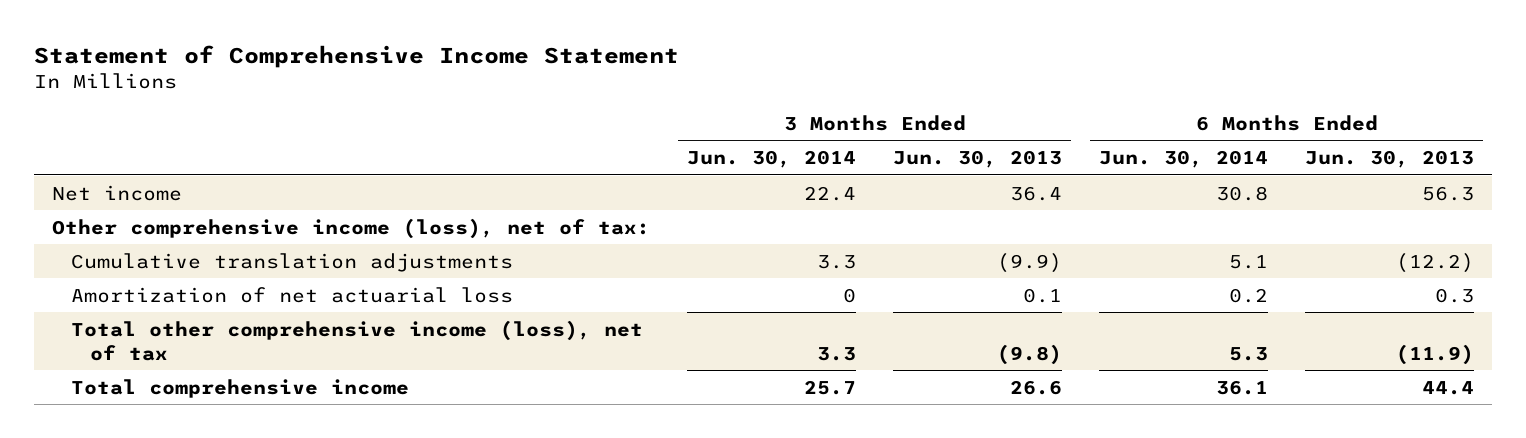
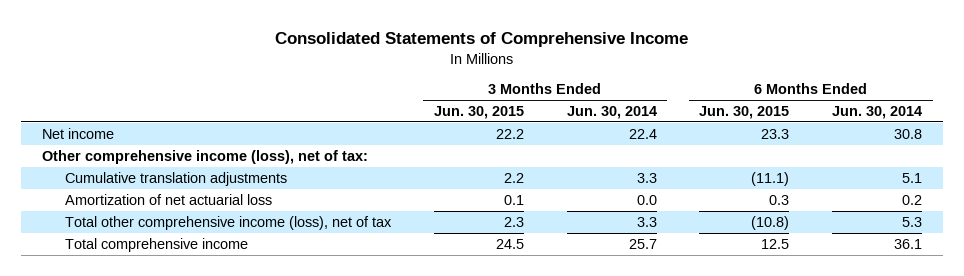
[33,44,679,68] Statement of Comprehensive Income Statement -> [275,31,689,47] Consolidated Statements of Comprehensive Income
[893,150,1063,169] Jun. 30, 2013 -> none
[1305,150,1475,169] Jun. 30, 2013 -> none
none -> [433,106,524,120] Jun. 30, 2015
none -> [699,106,790,120] Jun. 30, 2015
[843,287,857,303] 0 -> [636,194,657,205] 0.0

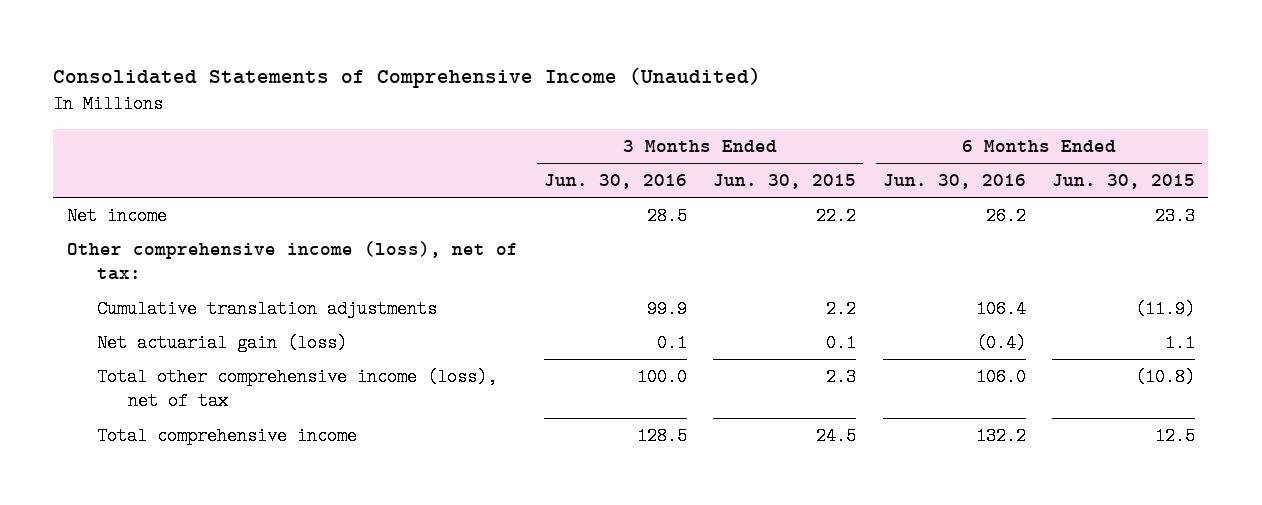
[275,31,689,47] Consolidated Statements of Comprehensive Income -> [53,67,762,89] Consolidated Statements of Comprehensive Income (Unaudited)
[566,106,657,120] Jun. 30, 2014 -> none
[832,106,923,120] Jun. 30, 2014 -> none
none -> [543,174,687,190] Jun. 30, 2016
none -> [882,174,1026,190] Jun. 30, 2016
[751,171,790,186] (11.1) -> [1135,300,1196,319] (11.9)
[65,193,273,205] Amortization of net actuarial loss -> [97,334,348,353] Net actuarial gain (loss)
[769,194,790,205] 0.3 -> [1165,334,1196,353] 1.1

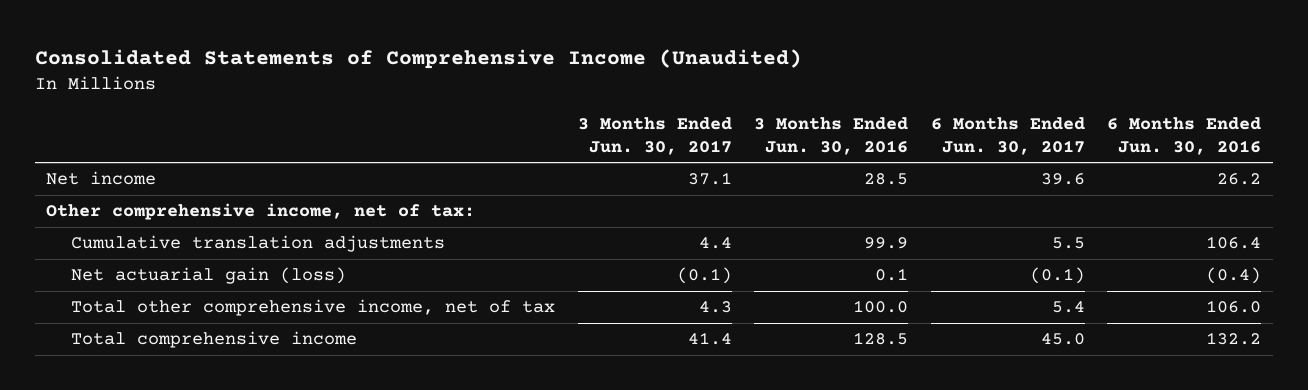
[713,174,857,190] Jun. 30, 2015 -> none
[1052,174,1196,190] Jun. 30, 2015 -> none
none -> [577,116,732,155] 3 Months Ended Jun. 30, 2017
none -> [930,116,1085,155] 6 Months Ended Jun. 30, 2017
[66,241,518,281] Other comprehensive income (loss), net of tax: -> [46,203,476,221] Other comprehensive income, net of tax:
[97,368,498,411] Total other comprehensive income (loss), net of tax -> [70,299,555,317] Total other comprehensive income, net of tax

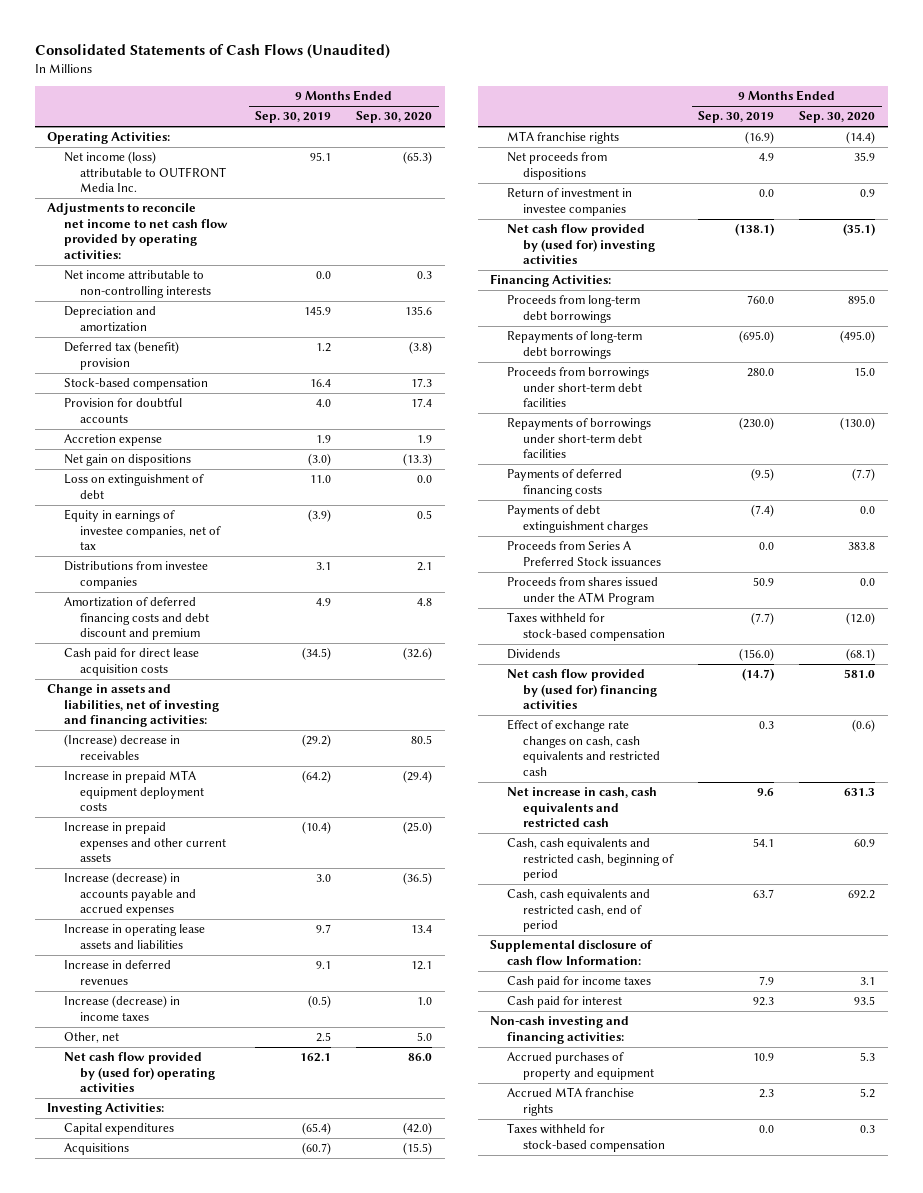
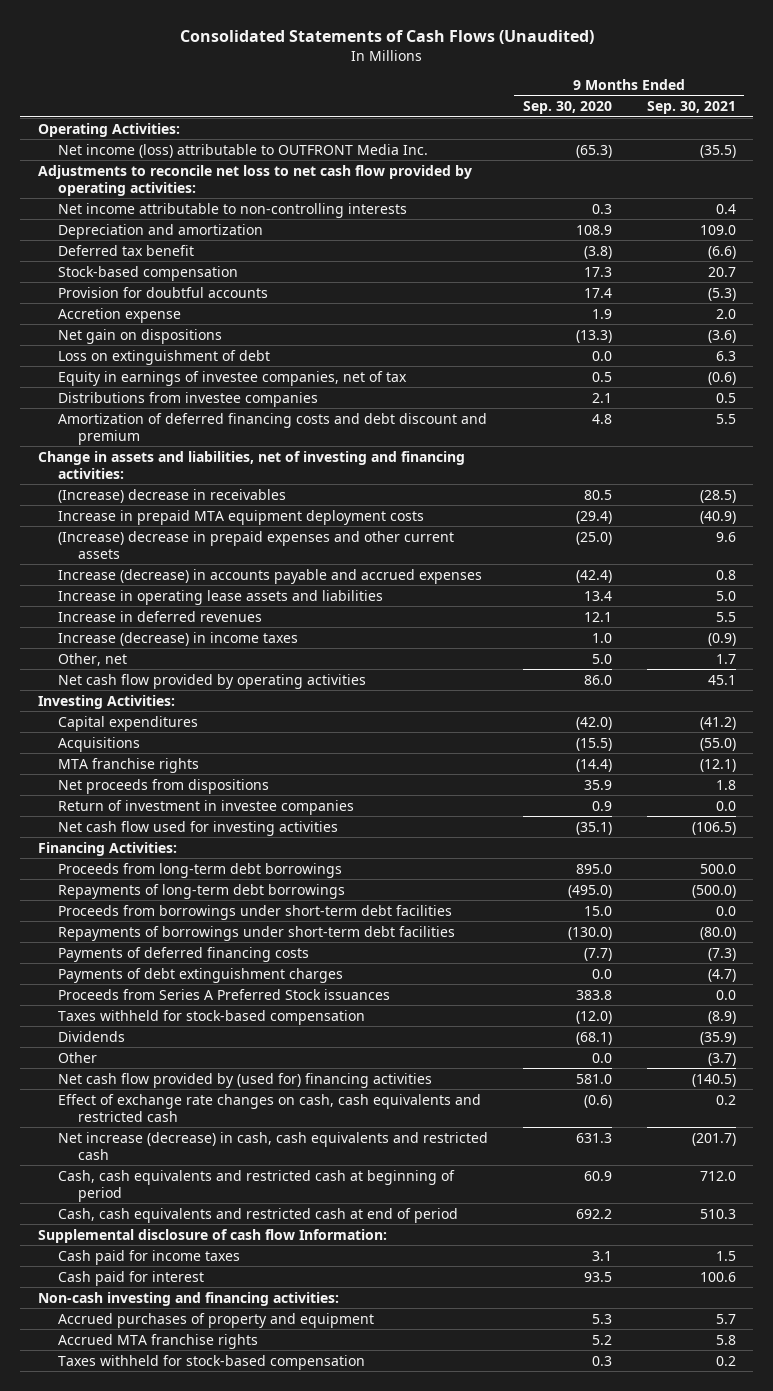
[255,111,332,124] Sep. 30, 2019 -> none
none -> [646,101,736,115] Sep. 30, 2021
[47,203,228,260] Adjustments to reconcile net income to net cash flow provided by operating activities: -> [37,164,472,196] Adjustments to reconcile net loss to net cash flow provided by operating activities:
[405,306,433,316] 135.6 -> [575,224,612,235] 108.9
[63,341,179,370] Deferred tax (benefit) provision -> [57,244,194,256] Deferred tax benefit
[63,648,199,676] Cash paid for direct lease acquisition costs -> none
[63,822,227,863] Increase in prepaid expenses and other current assets -> [57,530,454,559] (Increase) decrease in prepaid expenses and other current assets
[403,872,433,886] (36.5) -> [575,569,612,583] (42.4)
[63,1052,216,1093] Net cash flow provided by (used for) operating activities -> [57,673,366,689] Net cash flow provided by operating activities
[506,224,656,265] Net cash flow provided by (used for) investing activities -> [57,820,338,836] Net cash flow used for investing activities
[506,577,658,605] Proceeds from shares issued under the ATM Program -> none
none -> [57,1051,97,1063] Other
[506,787,657,828] Net increase in cash, cash equivalents and restricted cash -> [57,1131,488,1160] Net increase (decrease) in cash, cash equivalents and restricted cash
[506,838,675,882] Cash, cash equivalents and restricted cash, beginning of period -> [57,1169,455,1202] Cash, cash equivalents and restricted cash at beginning of period
[506,889,650,933] Cash, cash equivalents and restricted cash, end of period -> [57,1207,458,1223] Cash, cash equivalents and restricted cash at end of period

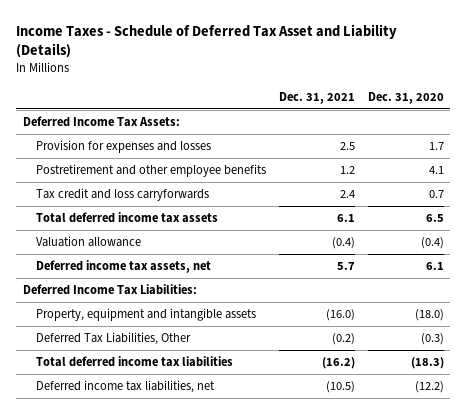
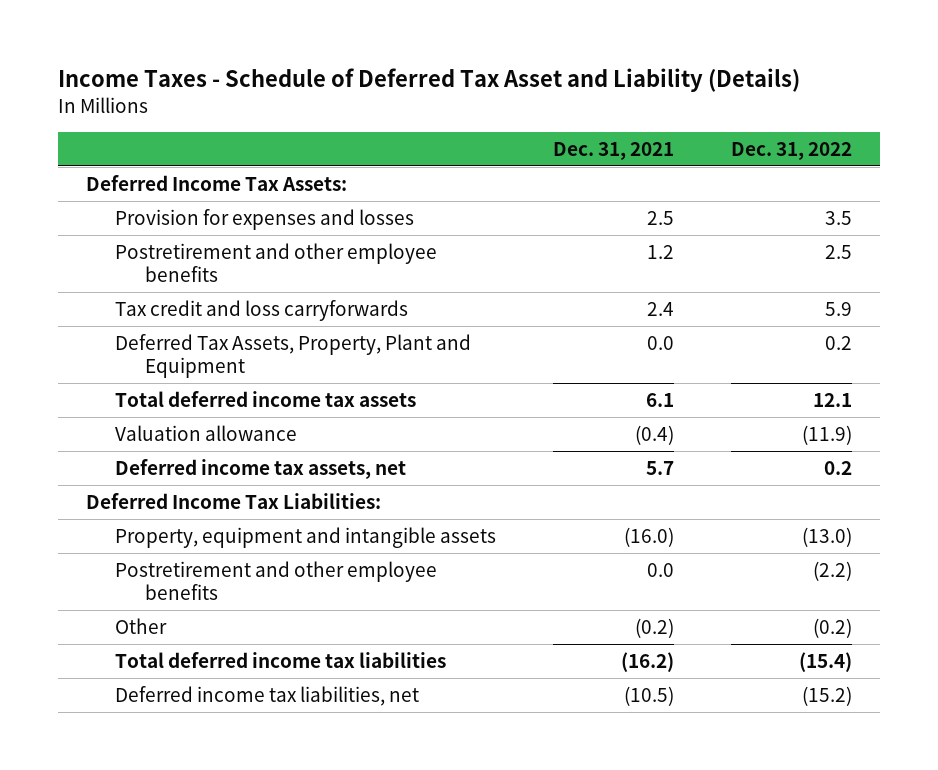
[367,91,444,104] Dec. 31, 2020 -> none
none -> [730,141,852,160] Dec. 31, 2022
none -> [115,333,472,379] Deferred Tax Assets, Property, Plant and Equipment
none -> [115,560,438,601] Postretirement and other employee benefits
[36,332,192,346] Deferred Tax Liabilities, Other -> [115,617,168,634] Other

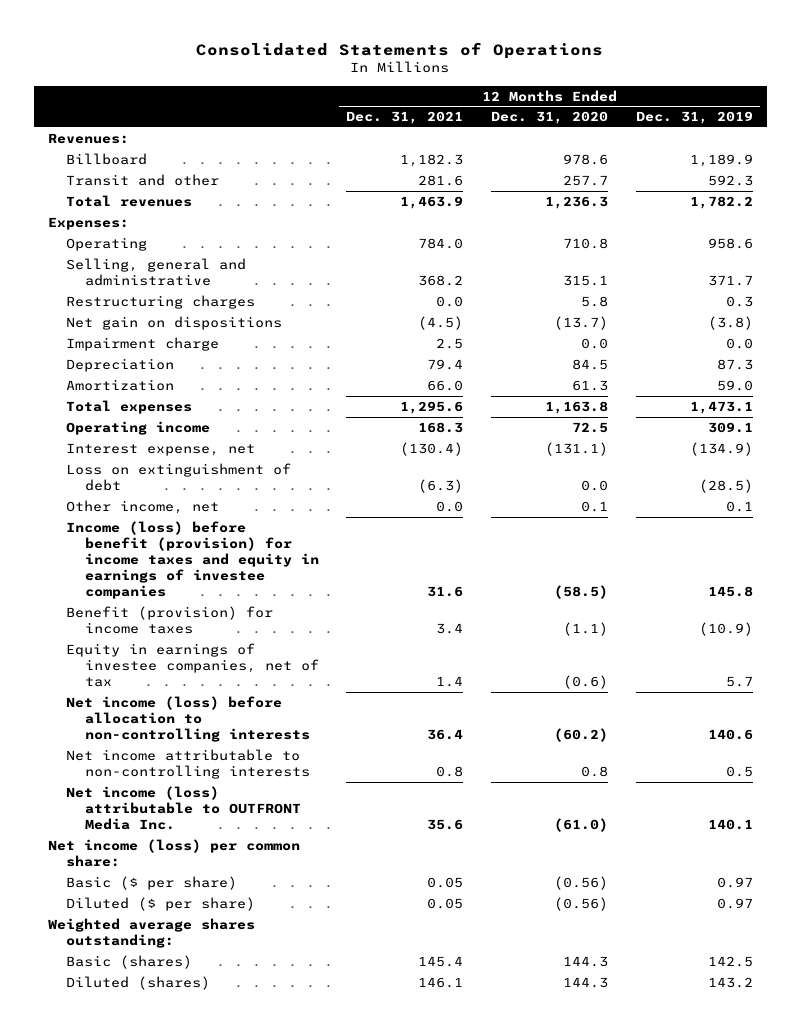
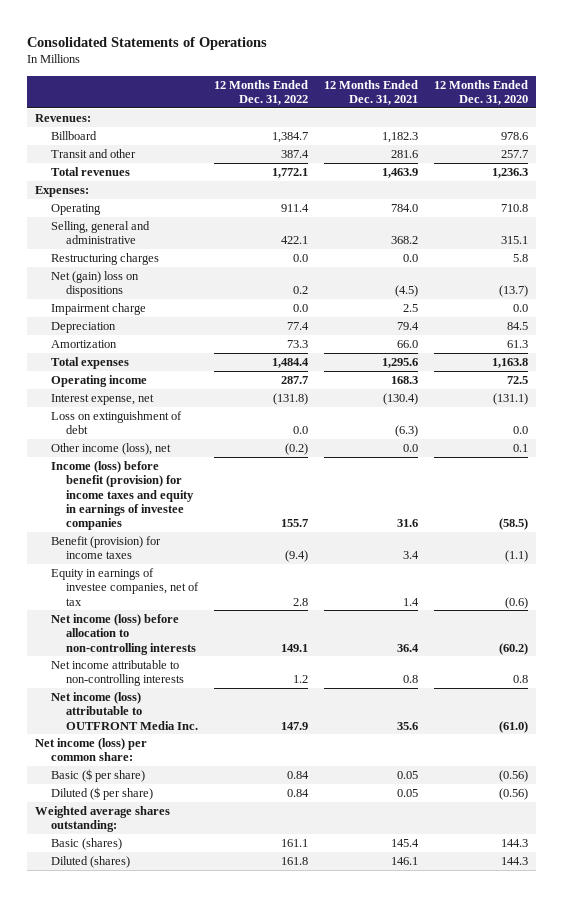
[635,111,753,125] Dec. 31, 2019 -> none
none -> [214,79,309,106] 12 Months Ended Dec. 31, 2022
[66,315,283,330] Net gain on dispositions -> [50,270,139,298] Net (gain) loss on dispositions
[66,499,220,514] Other income, net -> [50,442,171,455] Other income (loss), net

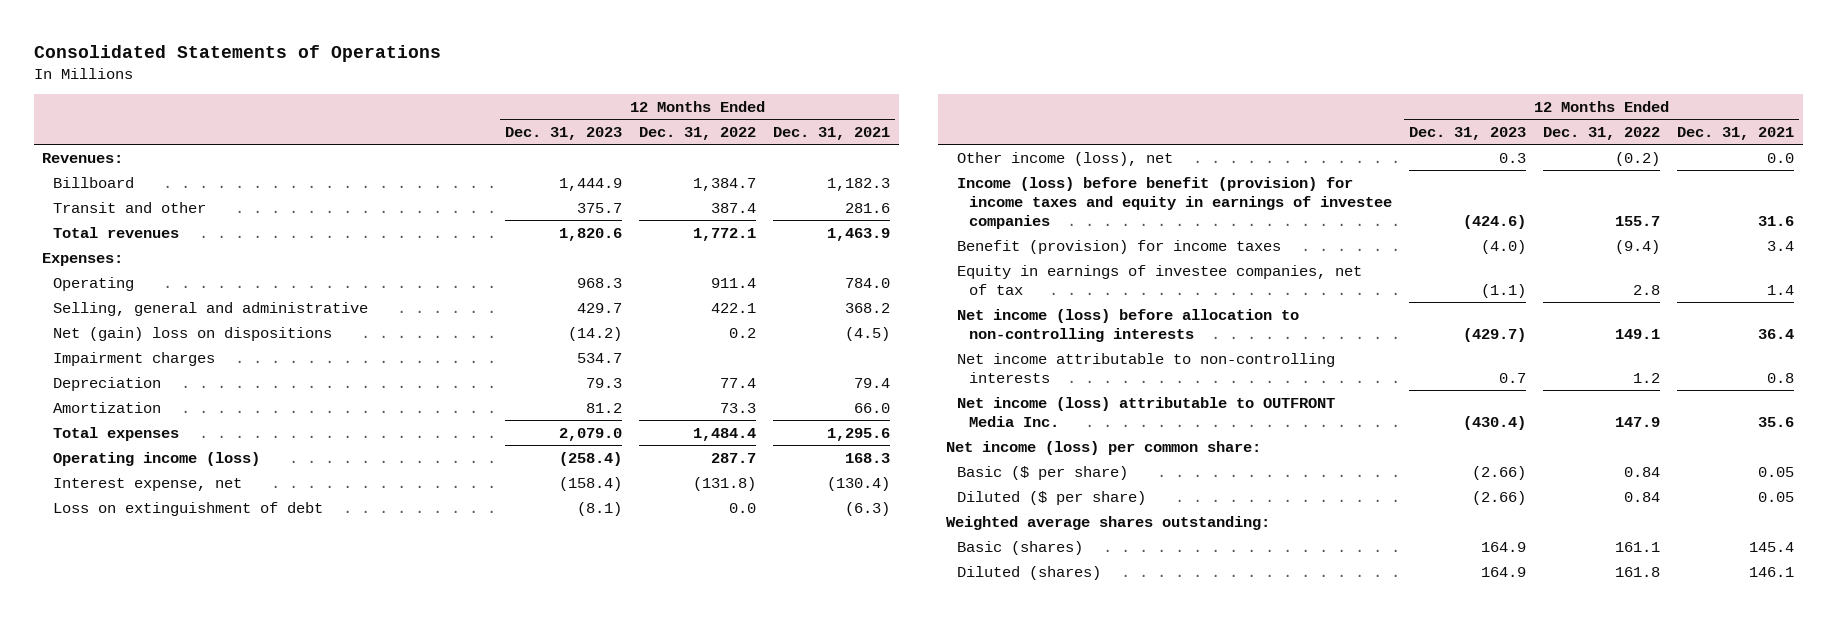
[434,79,529,106] 12 Months Ended Dec. 31, 2020 -> none
none -> [504,126,622,140] Dec. 31, 2023
[50,252,159,265] Restructuring charges -> none
[50,302,146,315] Impairment charge -> none
none -> [53,351,216,366] Impairment charges
[50,374,147,387] Operating income -> [53,451,261,466] Operating income (loss)

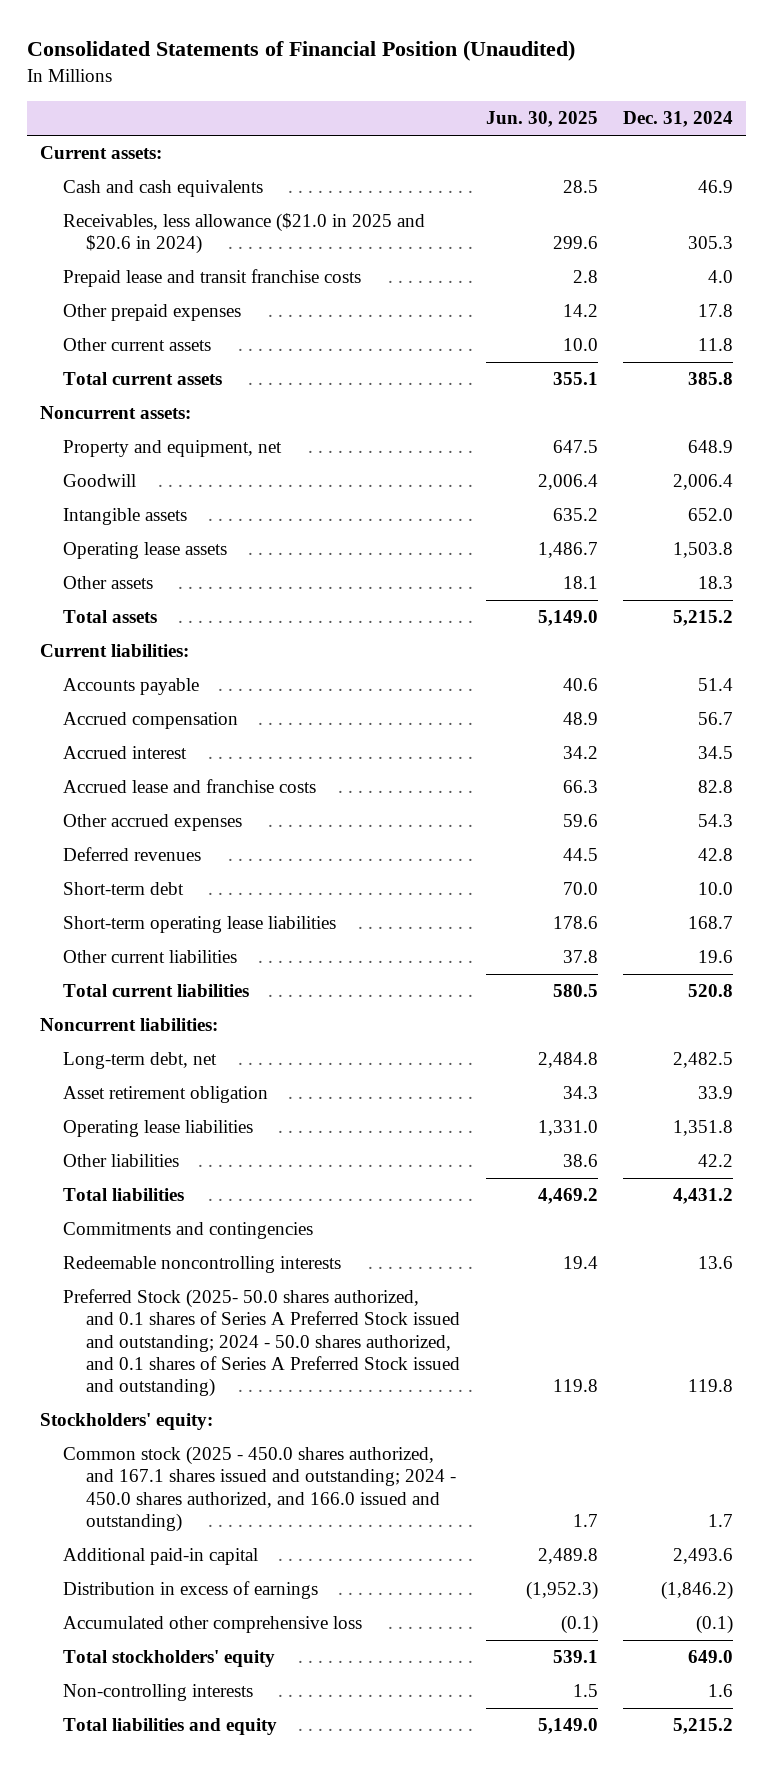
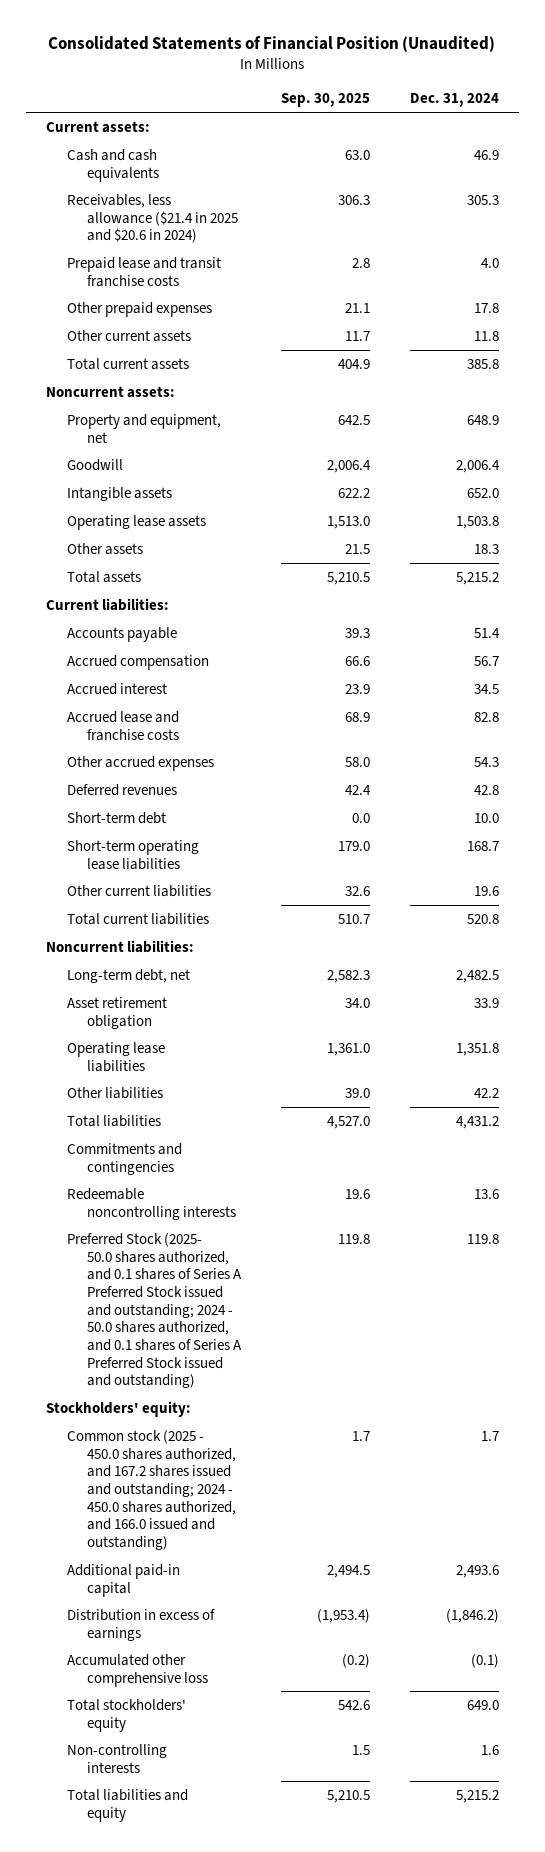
[485,111,598,128] Jun. 30, 2025 -> none
none -> [281,93,371,108] Sep. 30, 2025
[62,213,425,255] Receivables, less allowance ($21.0 in 2025 and $20.6 in 2024) -> [66,193,239,244] Receivables, less allowance ($21.4 in 2025 and $20.6 in 2024)
[62,1446,457,1532] Common stock (2025 - 450.0 shares authorized, and 167.1 shares issued and outstanding; 2024 - 450.0 shares authorized, and 166.0 issued and outstanding) -> [66,1429,237,1551] Common stock (2025 - 450.0 shares authorized, and 167.2 shares issued and outstanding; 2024 - 450.0 shares authorized, and 166.0 issued and outstanding)

